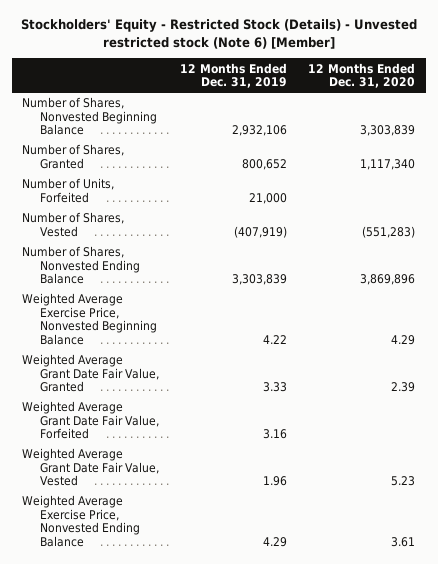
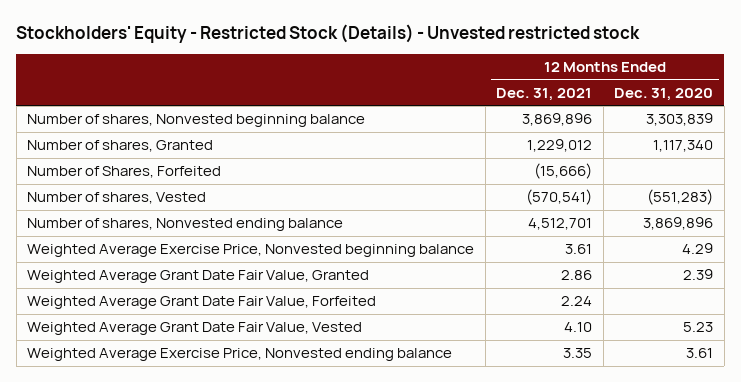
[20,19,417,50] Stockholders' Equity - Restricted Stock (Details) - Unvested restricted stock (Note 6) [Member] -> [16,24,641,44] Stockholders' Equity - Restricted Stock (Details) - Unvested restricted stock
[180,62,288,89] 12 Months Ended Dec. 31, 2019 -> none
none -> [496,87,593,101] Dec. 31, 2021
[22,97,157,136] Number of Shares, Nonvested Beginning Balance -> [27,114,366,128] Number of shares, Nonvested beginning balance
[22,144,125,169] Number of Shares, Granted -> [27,140,214,153] Number of shares, Granted
[22,178,115,203] Number of Units, Forfeited -> [27,166,222,179] Number of Shares, Forfeited
[22,212,125,237] Number of Shares, Vested -> [27,192,207,205] Number of shares, Vested
[22,246,140,285] Number of Shares, Nonvested Ending Balance -> [27,218,344,232] Number of shares, Nonvested ending balance
[22,293,157,345] Weighted Average Exercise Price, Nonvested Beginning Balance -> [27,244,475,258] Weighted Average Exercise Price, Nonvested beginning balance
[22,495,140,547] Weighted Average Exercise Price, Nonvested Ending Balance -> [27,348,453,362] Weighted Average Exercise Price, Nonvested ending balance

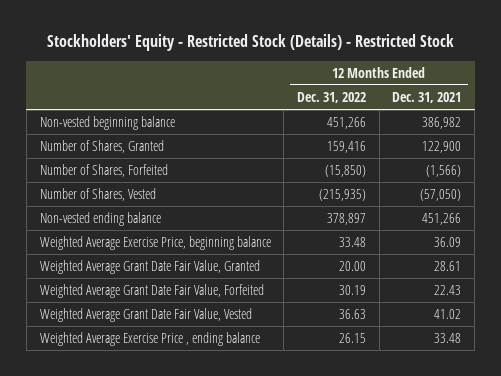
[16,24,641,44] Stockholders' Equity - Restricted Stock (Details) - Unvested restricted stock -> [46,34,454,52] Stockholders' Equity - Restricted Stock (Details) - Restricted Stock
[614,87,714,101] Dec. 31, 2020 -> none
none -> [297,91,367,103] Dec. 31, 2022
[27,114,366,128] Number of shares, Nonvested beginning balance -> [39,115,175,130] Non-vested beginning balance
[522,113,593,127] 3,869,896 -> [422,116,462,129] 386,982
[27,140,214,153] Number of shares, Granted -> [39,139,164,153] Number of Shares, Granted
[527,139,593,153] 1,229,012 -> [422,140,462,153] 122,900
[534,163,593,180] (15,666) -> [426,164,462,177] (1,566)
[27,192,207,205] Number of shares, Vested -> [39,187,156,201] Number of Shares, Vested
[526,189,593,206] (570,541) -> [420,188,462,201] (57,050)
[27,218,344,232] Number of shares, Nonvested ending balance -> [39,211,161,226] Non-vested ending balance
[528,218,593,231] 4,512,701 -> [422,212,462,225] 451,266
[27,244,475,258] Weighted Average Exercise Price, Nonvested beginning balance -> [39,235,271,250] Weighted Average Exercise Price, beginning balance
[565,244,593,255] 3.61 -> [434,236,462,247] 36.09
[561,270,593,281] 2.86 -> [434,260,462,271] 28.61
[561,296,593,307] 2.24 -> [434,284,462,295] 22.43
[564,322,593,333] 4.10 -> [434,308,462,319] 41.02
[27,348,453,362] Weighted Average Exercise Price, Nonvested ending balance -> [39,331,260,346] Weighted Average Exercise Price , ending balance
[563,348,593,359] 3.35 -> [434,332,462,343] 33.48

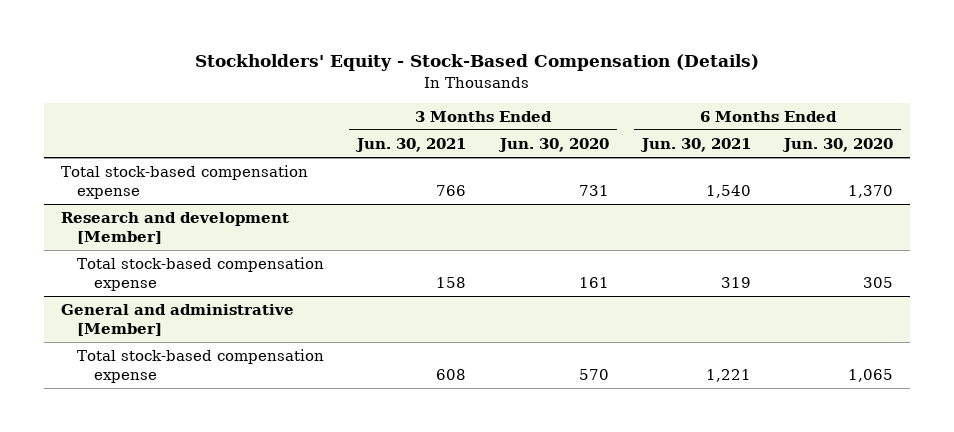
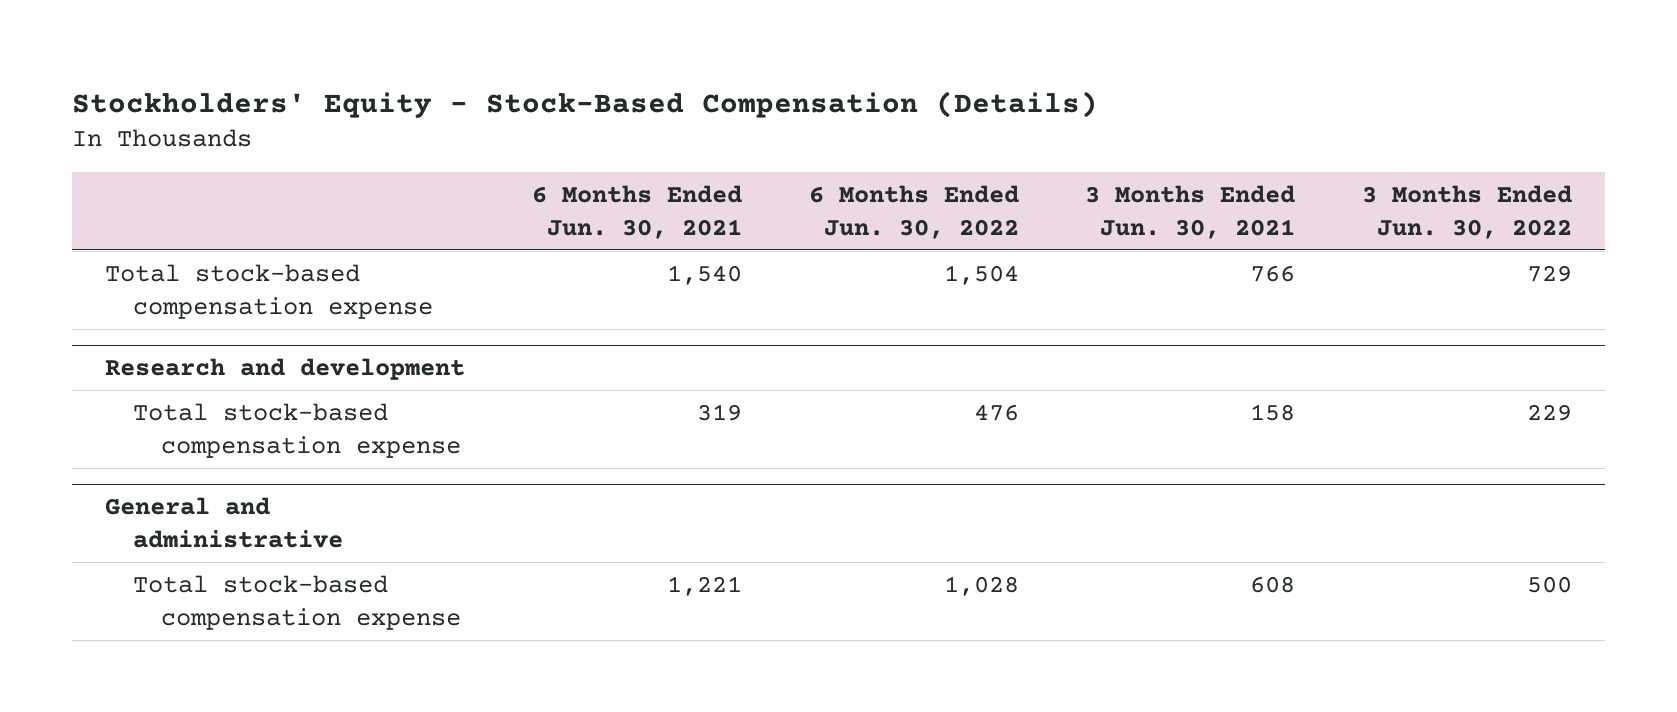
[497,137,609,152] Jun. 30, 2020 -> none
[782,137,894,152] Jun. 30, 2020 -> none
none -> [808,184,1019,239] 6 Months Ended Jun. 30, 2022
none -> [1361,184,1572,239] 3 Months Ended Jun. 30, 2022
[60,212,289,244] Research and development [Member] -> [105,358,466,381] Research and development
[60,304,294,336] General and administrative [Member] -> [105,497,343,549] General and administrative

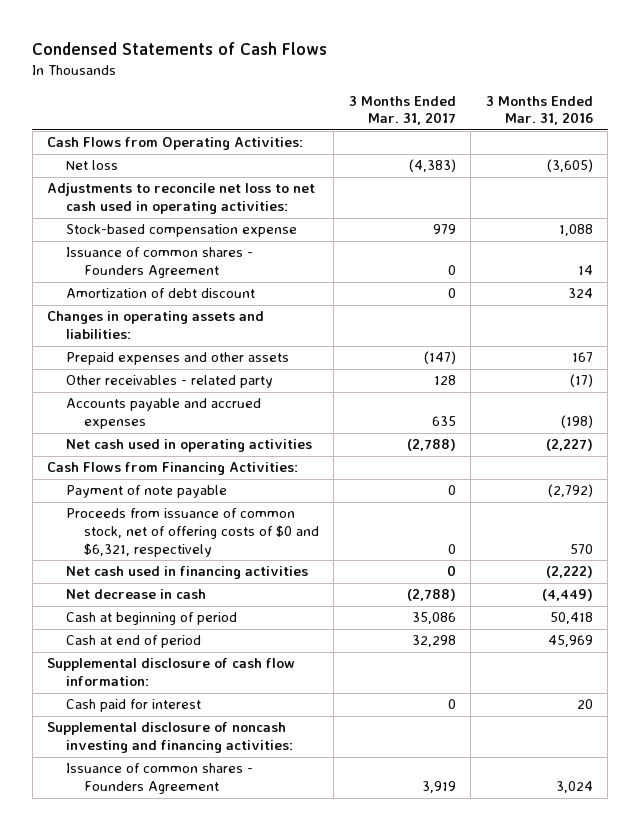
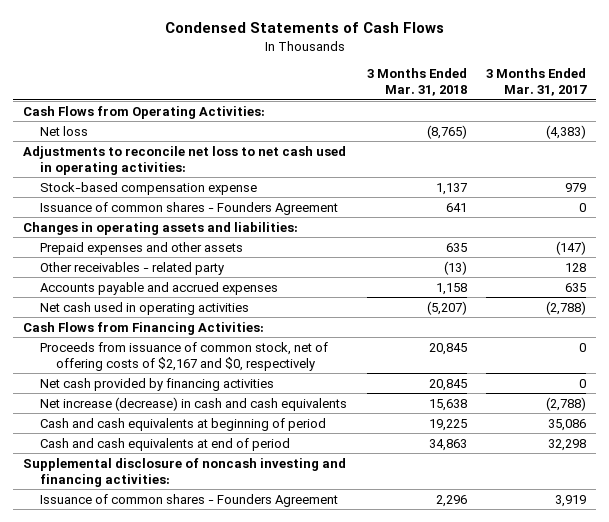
[485,95,593,126] 3 Months Ended Mar. 31, 2016 -> none
none -> [366,67,467,97] 3 Months Ended Mar. 31, 2018
[65,288,255,299] Amortization of debt discount -> none
[65,485,227,499] Payment of note payable -> none
[47,658,296,687] Supplemental disclosure of cash flow information: -> none
[65,699,201,713] Cash paid for interest -> none
[65,508,320,557] Proceeds from issuance of common stock, net of offering costs of $0 and $6,321, respectively -> [39,341,328,371] Proceeds from issuance of common stock, net of offering costs of $2,167 and $0, respectively
[65,566,308,580] Net cash used in financing activities -> [39,377,274,391] Net cash provided by financing activities
[65,589,206,600] Net decrease in cash -> [39,396,347,411] Net increase (decrease) in cash and cash equivalents
[65,612,237,626] Cash at beginning of period -> [39,417,326,431] Cash and cash equivalents at beginning of period
[65,635,201,649] Cash at end of period -> [39,437,290,451] Cash and cash equivalents at end of period

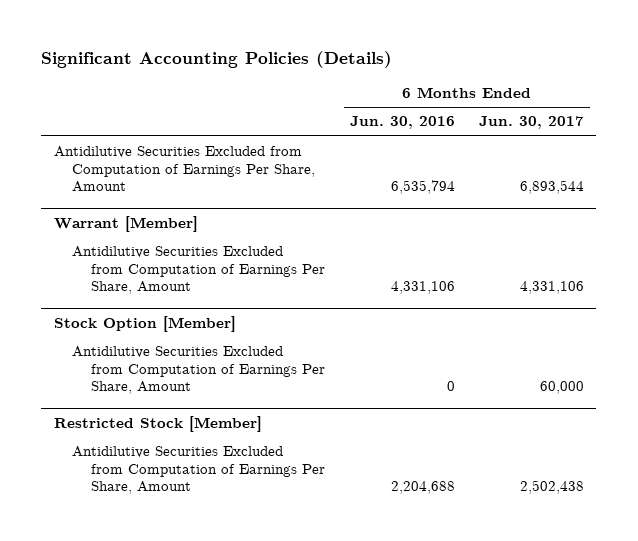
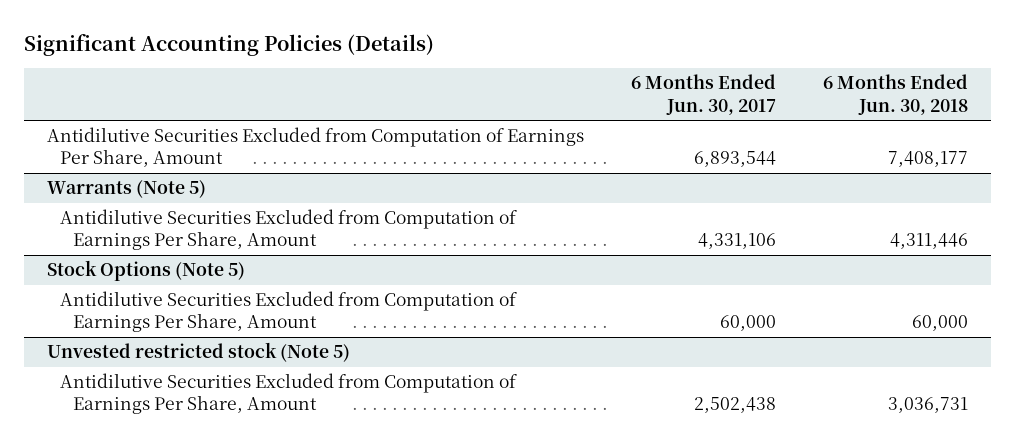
[349,116,455,130] Jun. 30, 2016 -> none
none -> [822,74,968,115] 6 Months Ended Jun. 30, 2018
[53,215,198,232] Warrant [Member] -> [47,180,207,199] Warrants (Note 5)
[53,315,236,332] Stock Option [Member] -> [47,260,246,282] Stock Options (Note 5)
[53,415,262,432] Restricted Stock [Member] -> [47,342,351,363] Unvested restricted stock (Note 5)

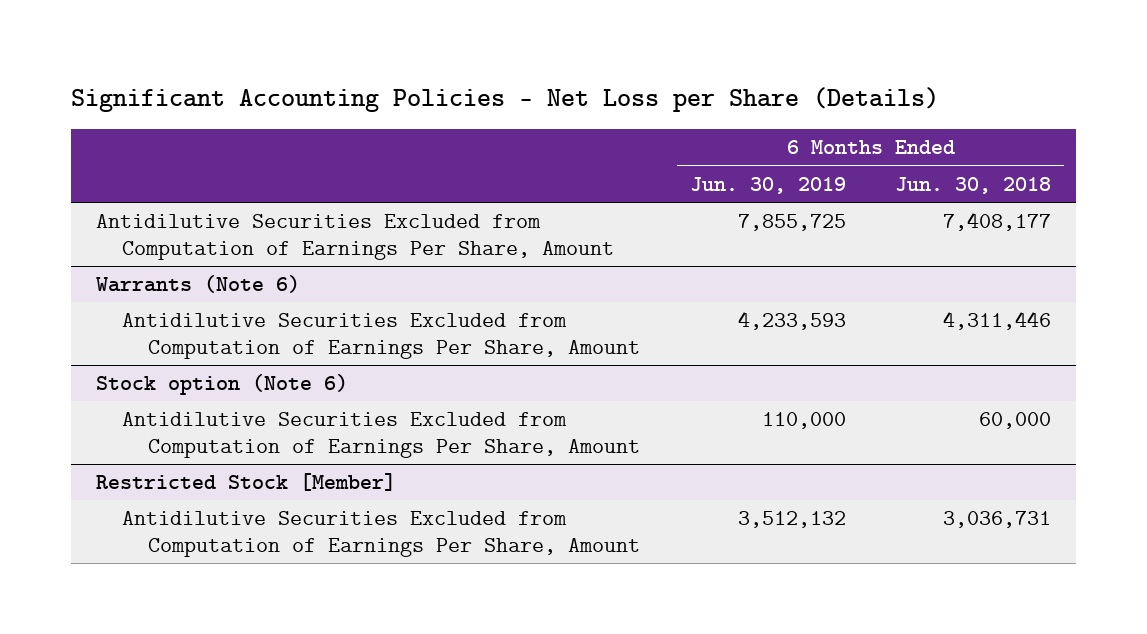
[24,33,435,56] Significant Accounting Policies (Details) -> [70,87,939,113] Significant Accounting Policies - Net Loss per Share (Details)
[631,74,777,115] 6 Months Ended Jun. 30, 2017 -> none
none -> [689,176,846,194] Jun. 30, 2019
[47,180,207,199] Warrants (Note 5) -> [95,275,300,294] Warrants (Note 6)
[47,260,246,282] Stock Options (Note 5) -> [95,374,348,396] Stock option (Note 6)
[47,342,351,363] Unvested restricted stock (Note 5) -> [95,473,396,492] Restricted Stock [Member]

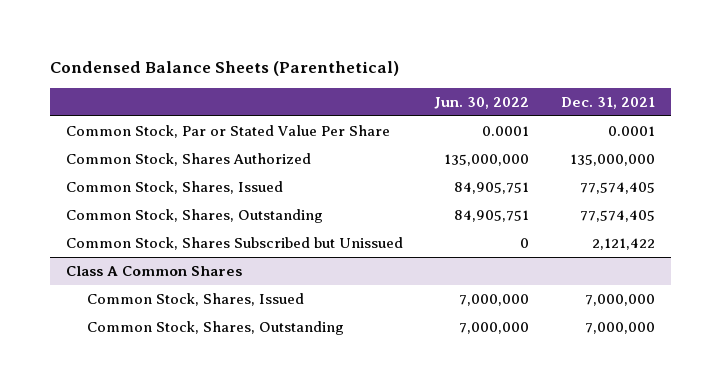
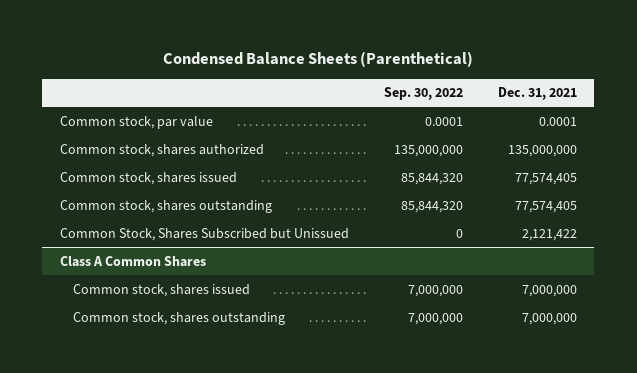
[434,96,530,109] Jun. 30, 2022 -> none
none -> [383,87,463,101] Sep. 30, 2022
[65,125,390,139] Common Stock, Par or Stated Value Per Share -> [59,115,213,129] Common stock, par value
[65,153,311,167] Common Stock, Shares Authorized -> [59,143,264,157] Common stock, shares authorized
[65,181,283,195] Common Stock, Shares, Issued -> [59,171,237,185] Common stock, shares issued
[65,209,323,224] Common Stock, Shares, Outstanding -> [59,199,272,213] Common stock, shares outstanding
[87,293,305,307] Common Stock, Shares, Issued -> [73,283,251,297] Common stock, shares issued
[87,321,345,336] Common Stock, Shares, Outstanding -> [73,311,286,325] Common stock, shares outstanding

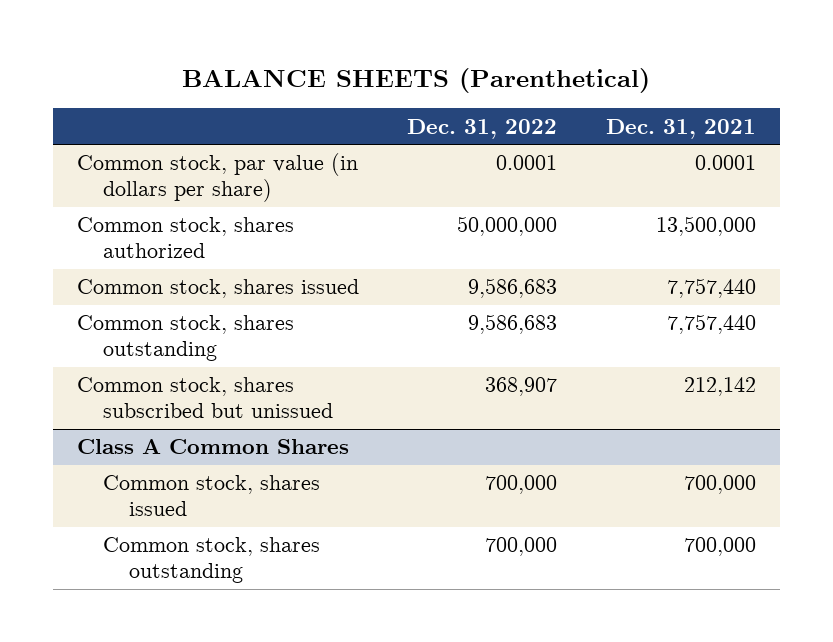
[163,51,474,68] Condensed Balance Sheets (Parenthetical) -> [182,67,651,93] BALANCE SHEETS (Parenthetical)
[383,87,463,101] Sep. 30, 2022 -> none
none -> [407,118,558,139] Dec. 31, 2022
[59,115,213,129] Common stock, par value -> [77,153,359,203] Common stock, par value (in dollars per share)
[507,144,577,157] 135,000,000 -> [655,216,756,237] 13,500,000
[514,172,577,185] 77,574,405 -> [666,278,756,299] 7,757,440
[514,200,577,213] 77,574,405 -> [666,314,756,335] 7,757,440
[59,227,349,241] Common Stock, Shares Subscribed but Unissued -> [77,377,333,419] Common stock, shares subscribed but unissued
[521,228,577,241] 2,121,422 -> [683,377,756,397] 212,142
[521,284,577,297] 7,000,000 -> [683,475,756,495] 700,000
[521,312,577,325] 7,000,000 -> [683,537,756,557] 700,000

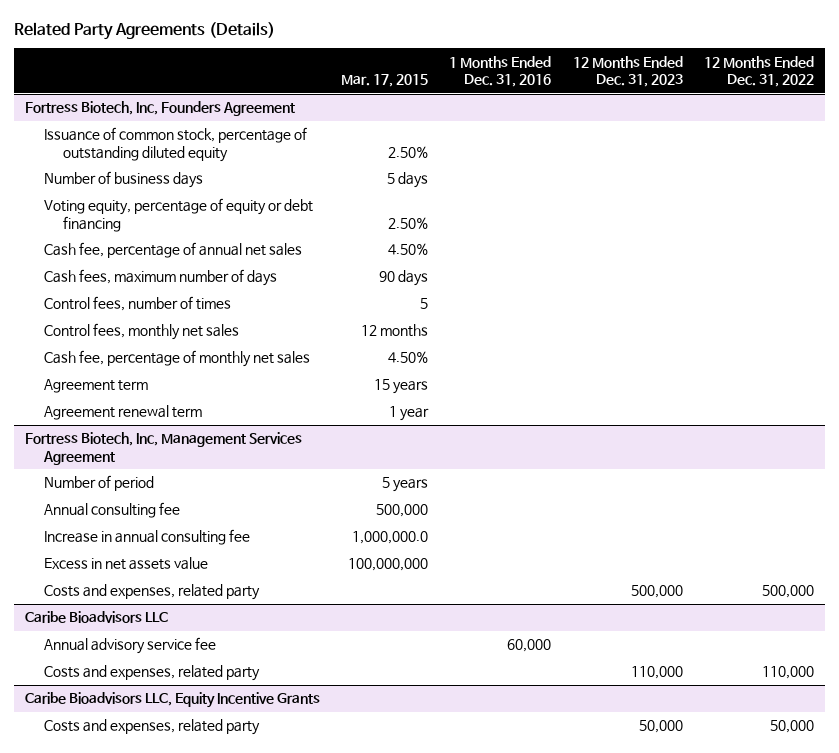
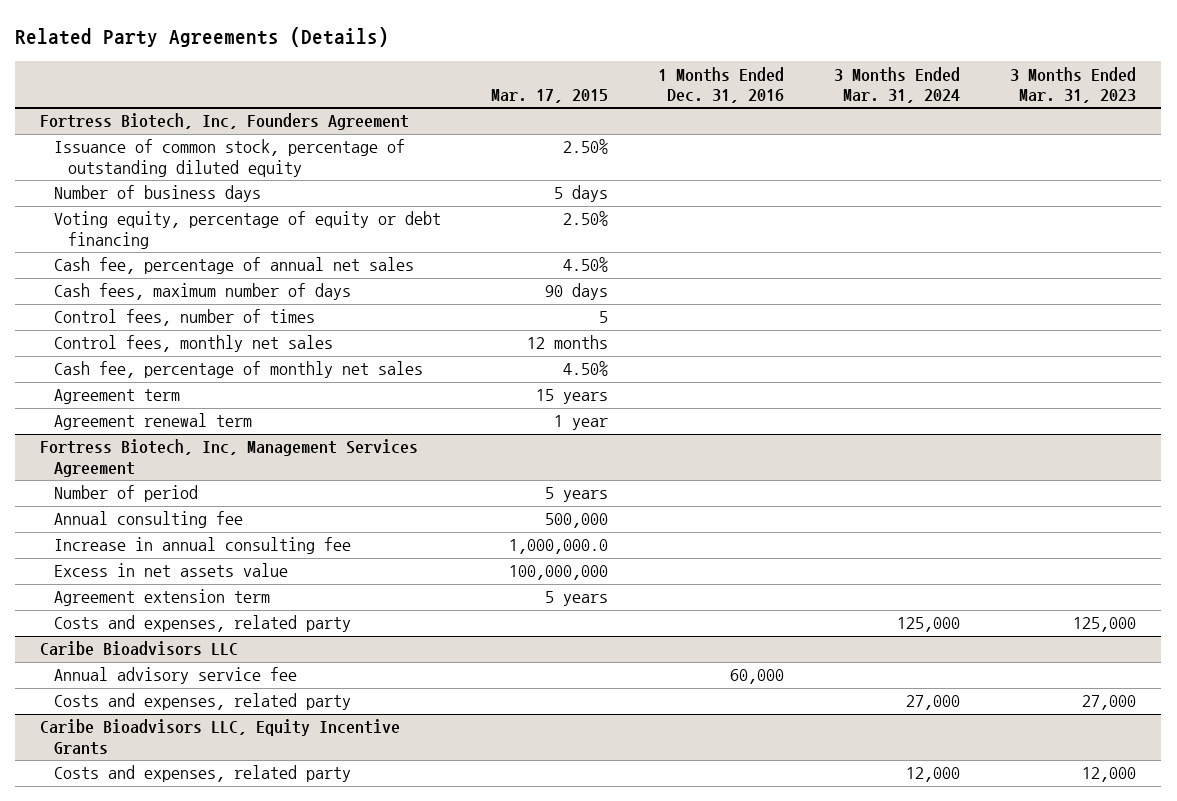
[572,55,683,87] 12 Months Ended Dec. 31, 2023 -> none
[703,55,814,87] 12 Months Ended Dec. 31, 2022 -> none
none -> [834,66,961,104] 3 Months Ended Mar. 31, 2024
none -> [1010,66,1137,104] 3 Months Ended Mar. 31, 2023
none -> [54,589,271,607] Agreement extension term

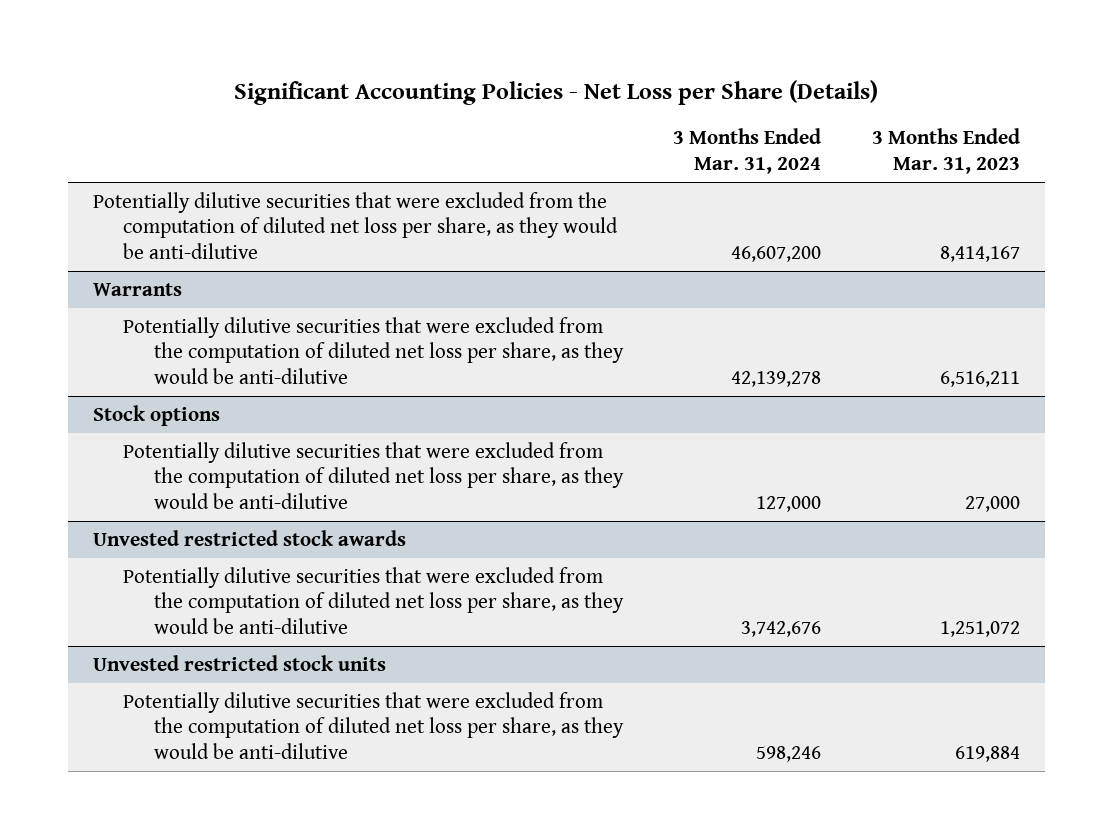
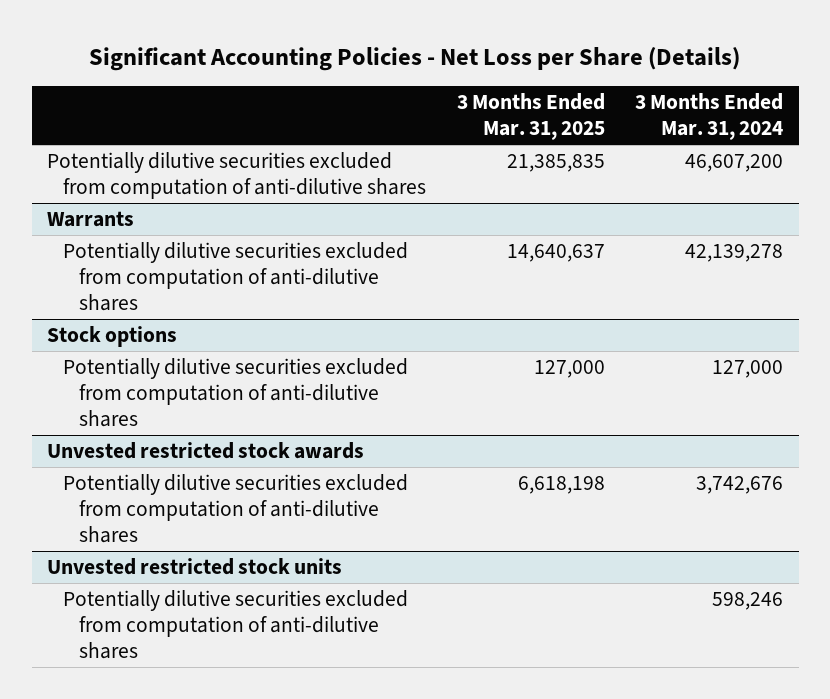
[871,128,1020,174] 3 Months Ended Mar. 31, 2023 -> none
none -> [456,93,605,141] 3 Months Ended Mar. 31, 2025
[92,191,619,259] Potentially dilutive securities that were excluded from the computation of diluted net loss per share, as they would be anti-dilutive -> [47,152,427,199] Potentially dilutive securities excluded from computation of anti-dilutive shares
[123,316,625,384] Potentially dilutive securities that were excluded from the computation of diluted net loss per share, as they would be anti-dilutive -> [63,242,409,311] Potentially dilutive securities excluded from computation of anti-dilutive shares
[123,441,625,509] Potentially dilutive securities that were excluded from the computation of diluted net loss per share, as they would be anti-dilutive -> [63,358,409,427] Potentially dilutive securities excluded from computation of anti-dilutive shares
[123,566,625,634] Potentially dilutive securities that were excluded from the computation of diluted net loss per share, as they would be anti-dilutive -> [63,474,409,543] Potentially dilutive securities excluded from computation of anti-dilutive shares
[123,691,625,759] Potentially dilutive securities that were excluded from the computation of diluted net loss per share, as they would be anti-dilutive -> [63,590,409,659] Potentially dilutive securities excluded from computation of anti-dilutive shares

